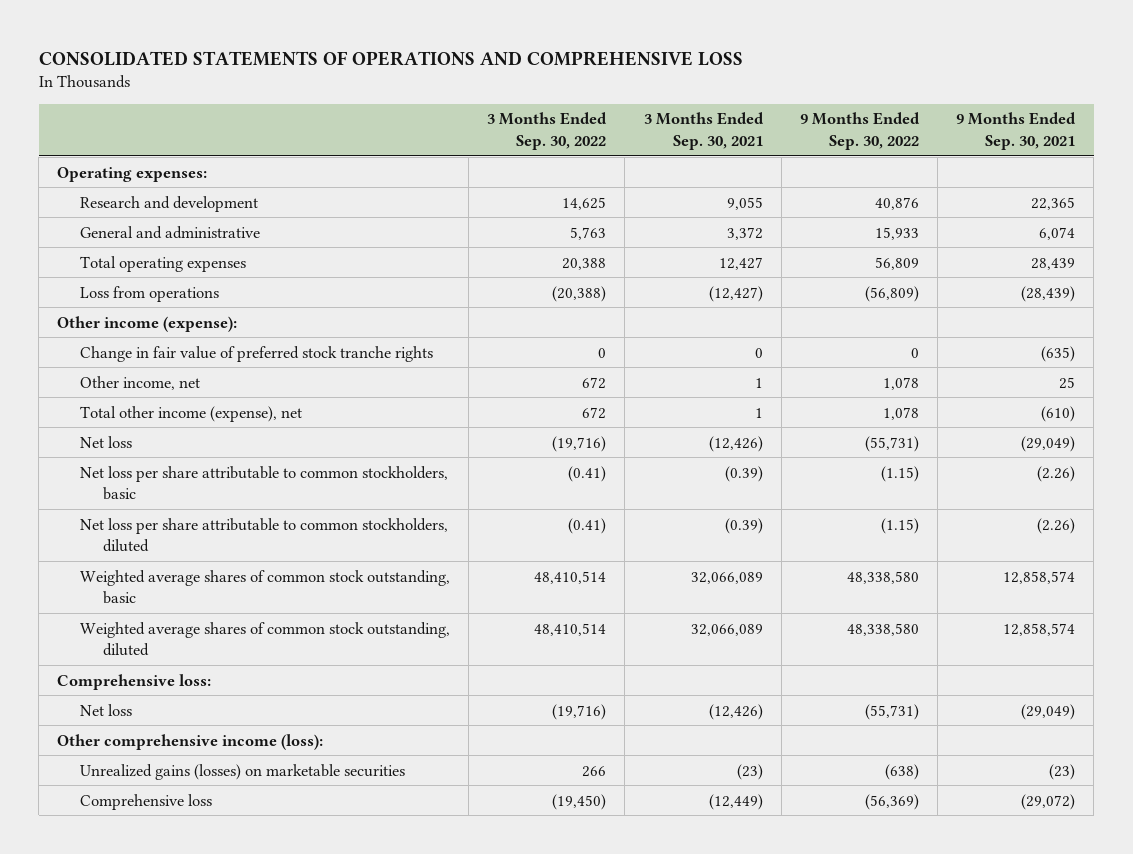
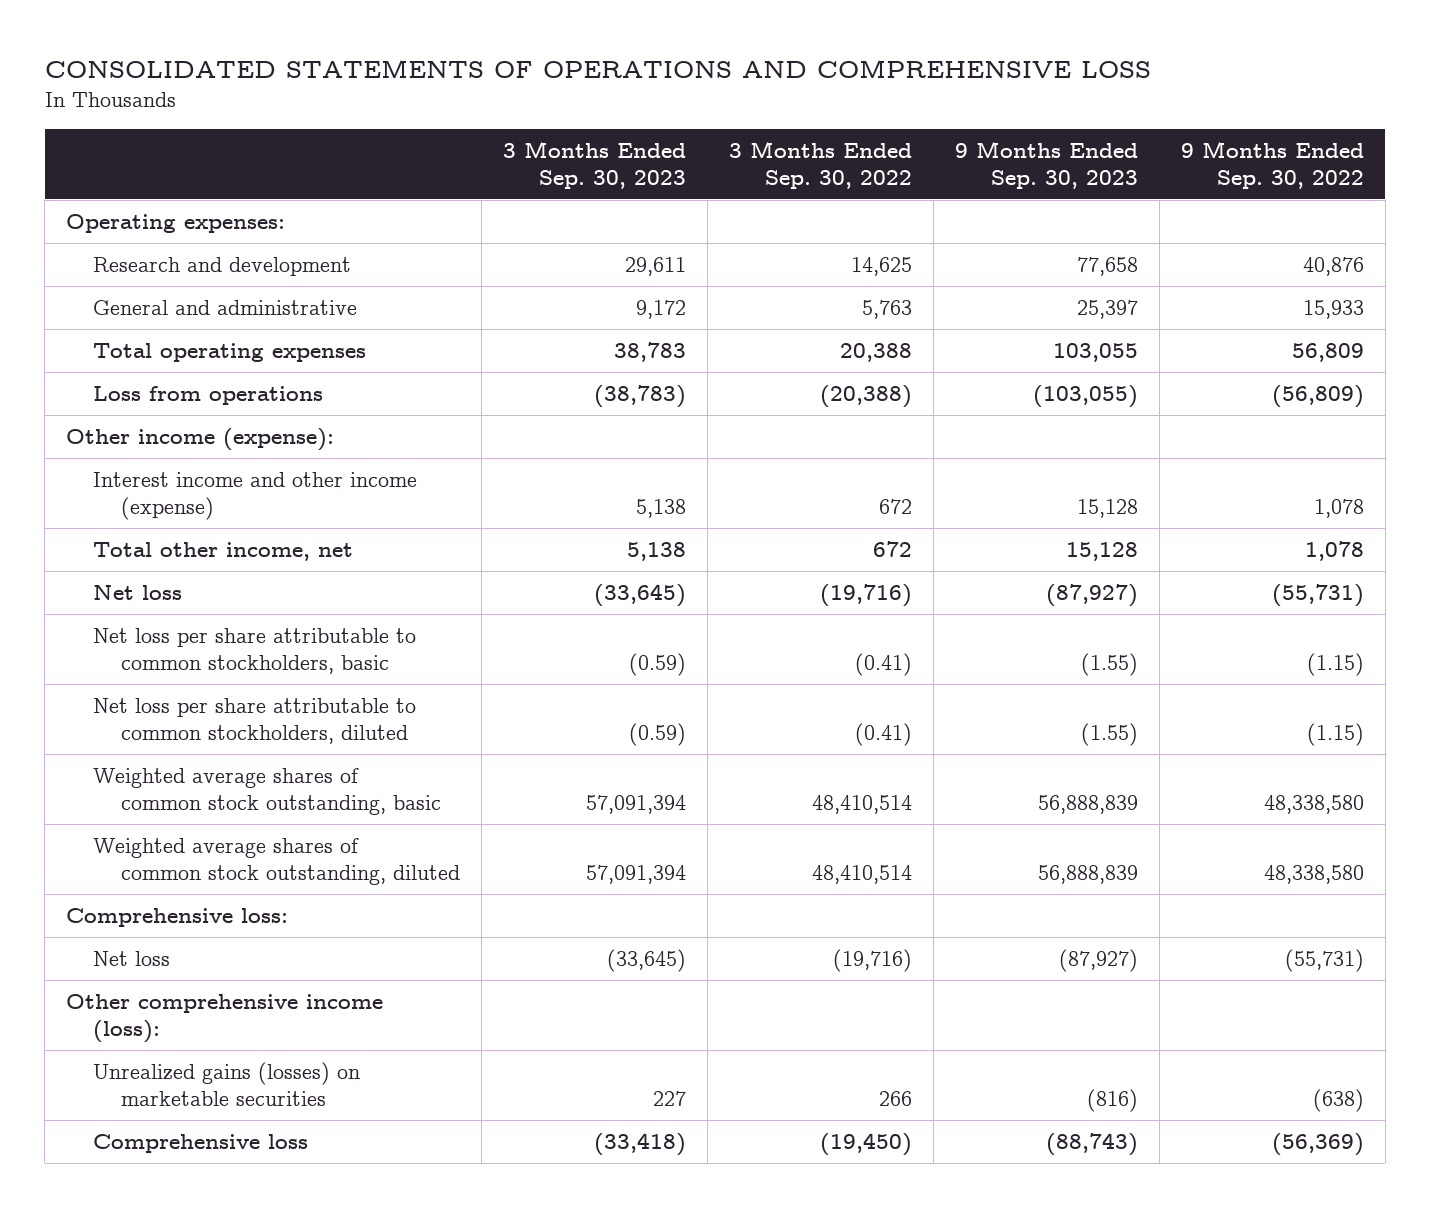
[643,112,764,150] 3 Months Ended Sep. 30, 2021 -> none
[956,112,1077,150] 9 Months Ended Sep. 30, 2021 -> none
none -> [502,140,686,189] 3 Months Ended Sep. 30, 2023
none -> [954,140,1138,189] 9 Months Ended Sep. 30, 2023
[80,345,434,362] Change in fair value of preferred stock tranche rights -> none
[80,375,201,390] Other income, net -> [93,472,418,520] Interest income and other income (expense)
[80,405,303,422] Total other income (expense), net -> [93,542,354,562] Total other income, net

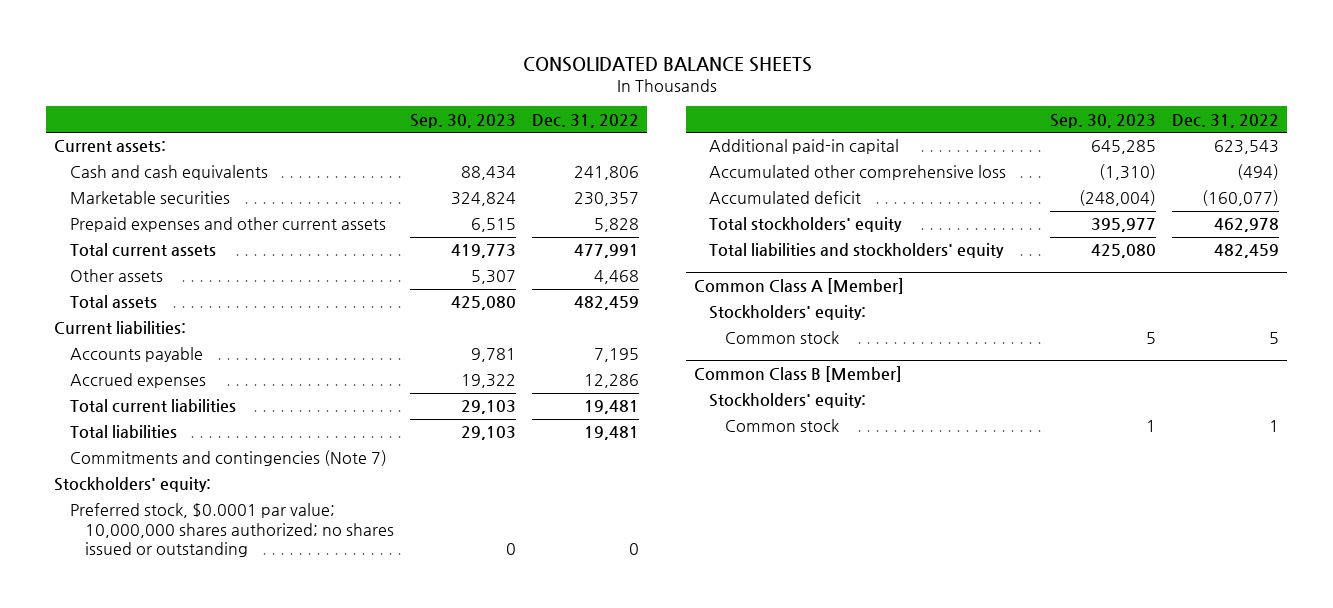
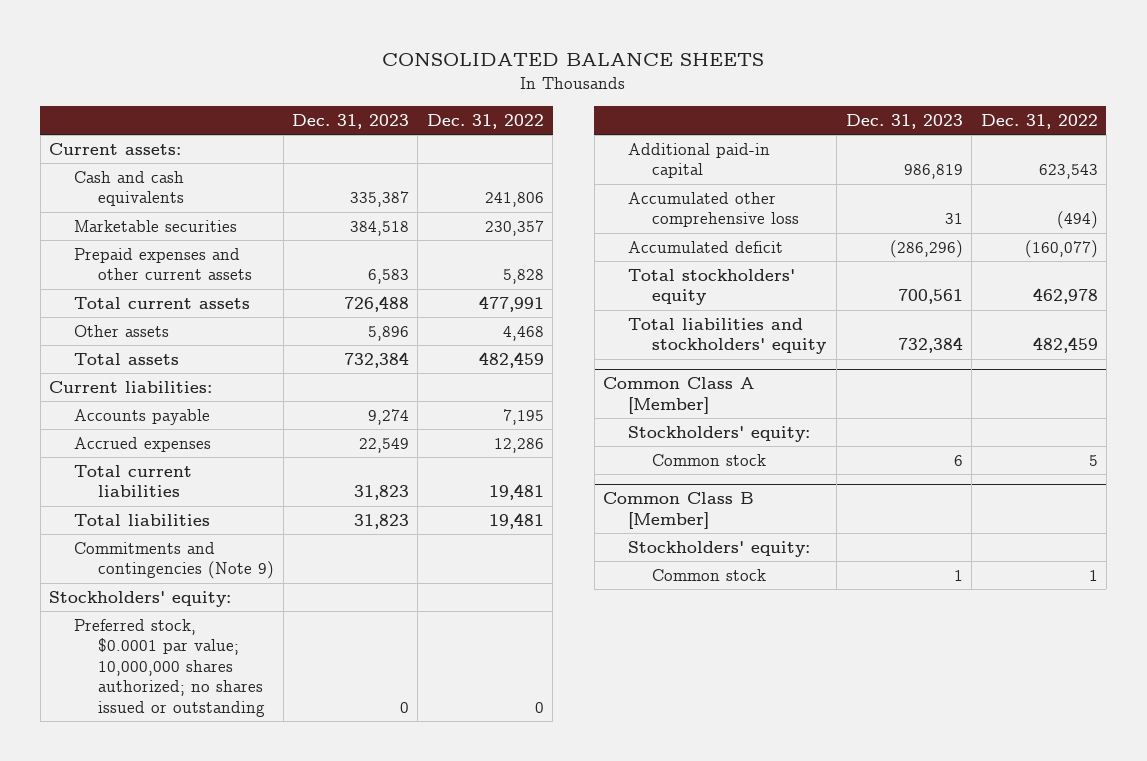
[410,113,517,128] Sep. 30, 2023 -> none
none -> [291,113,409,129] Dec. 31, 2023
[69,450,387,467] Commitments and contingencies (Note 7) -> [73,542,275,580] Commitments and contingencies (Note 9)

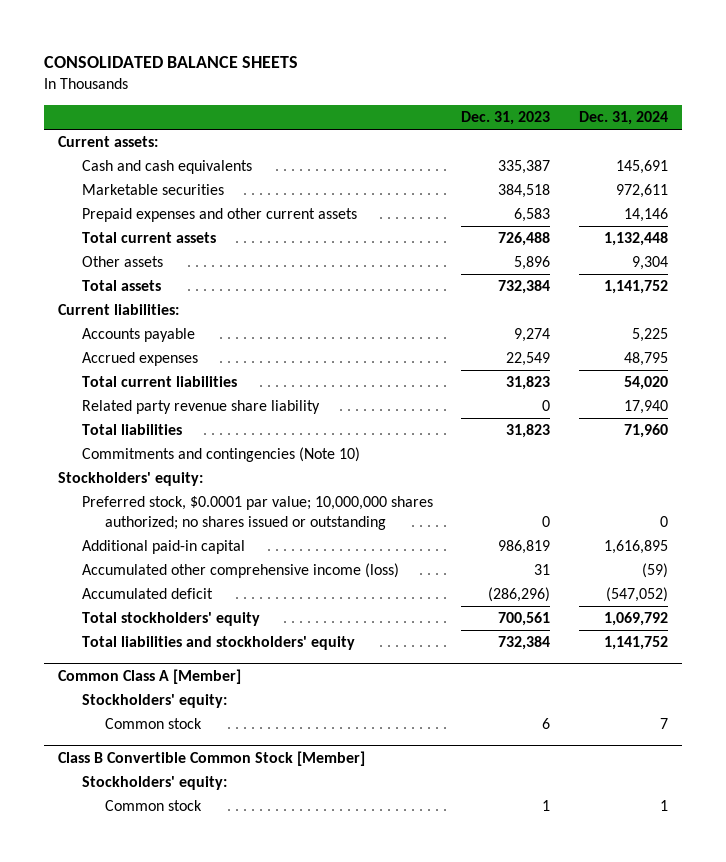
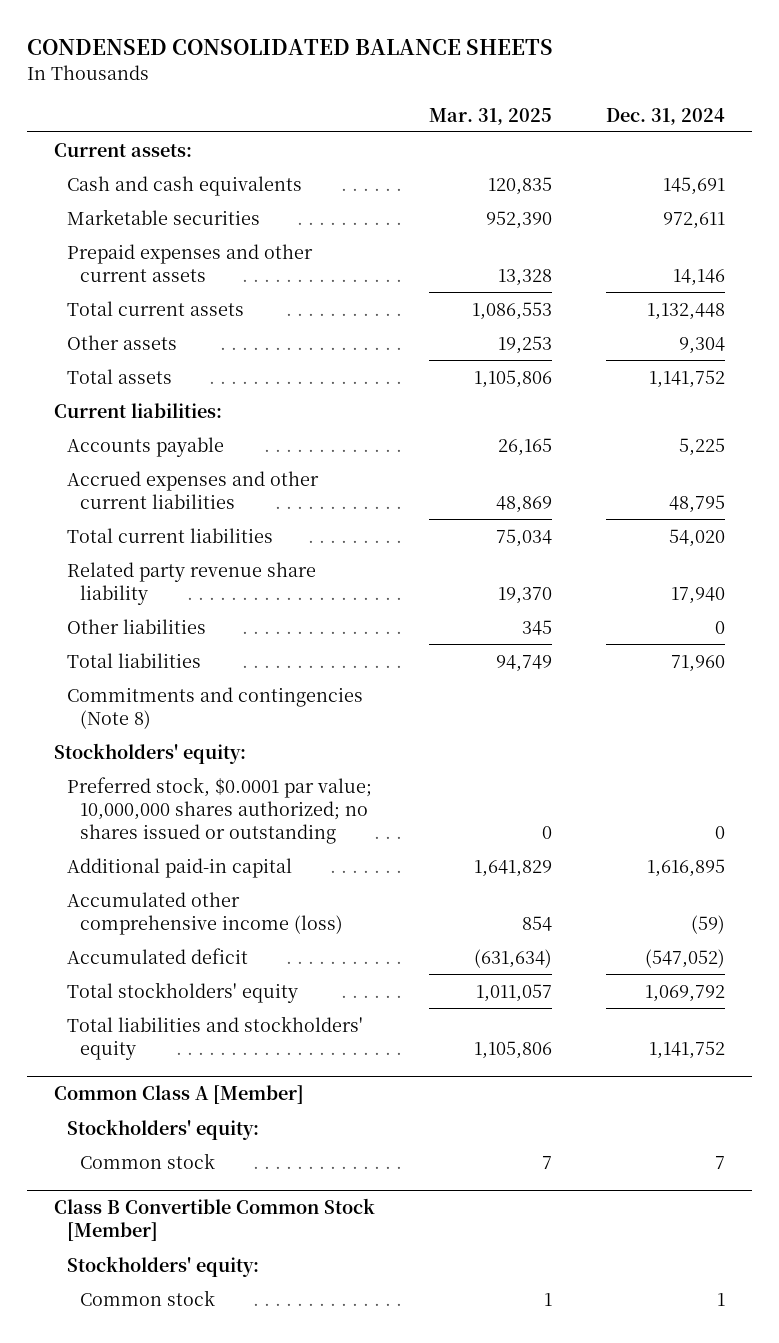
[44,56,299,69] CONSOLIDATED BALANCE SHEETS -> [26,38,553,55] CONDENSED CONSOLIDATED BALANCE SHEETS
[461,111,551,126] Dec. 31, 2023 -> none
none -> [428,107,552,125] Mar. 31, 2025
[81,352,198,367] Accrued expenses -> [66,470,319,509] Accrued expenses and other current liabilities
none -> [66,618,206,634] Other liabilities
[81,447,360,463] Commitments and contingencies (Note 10) -> [66,686,363,729] Commitments and contingencies (Note 8)

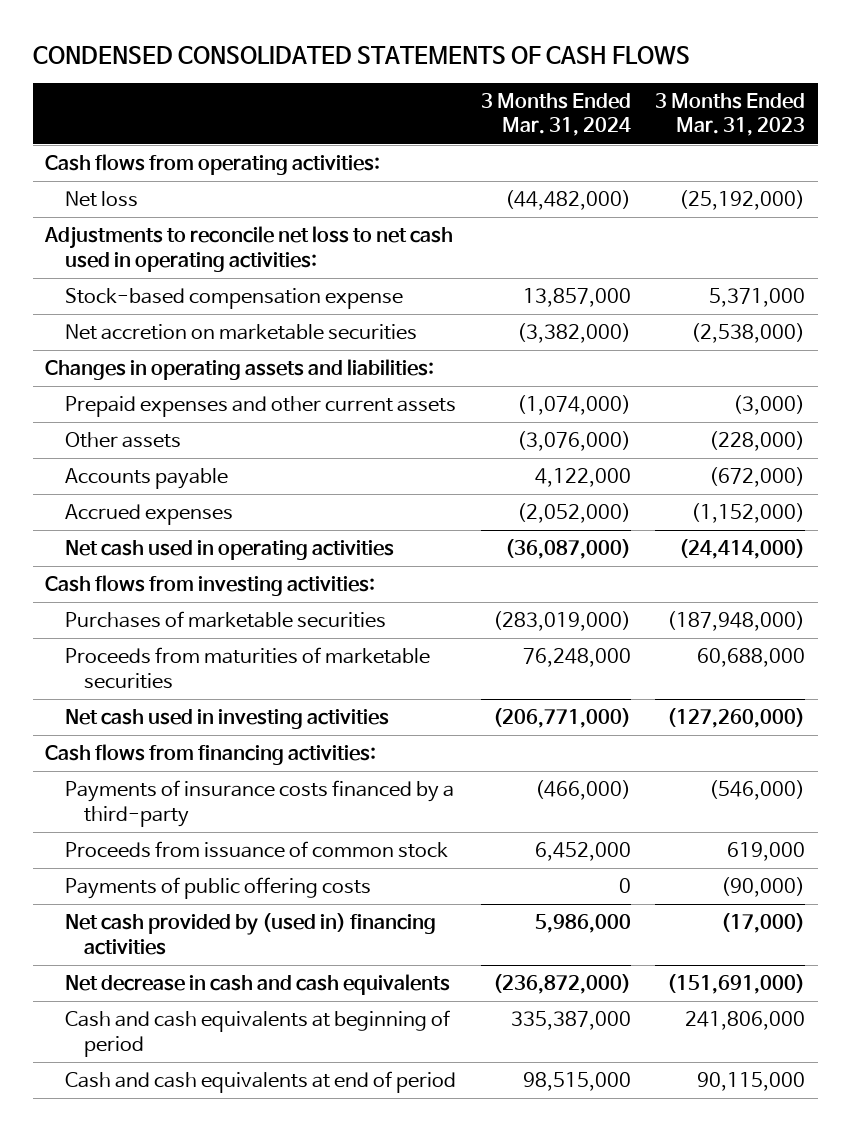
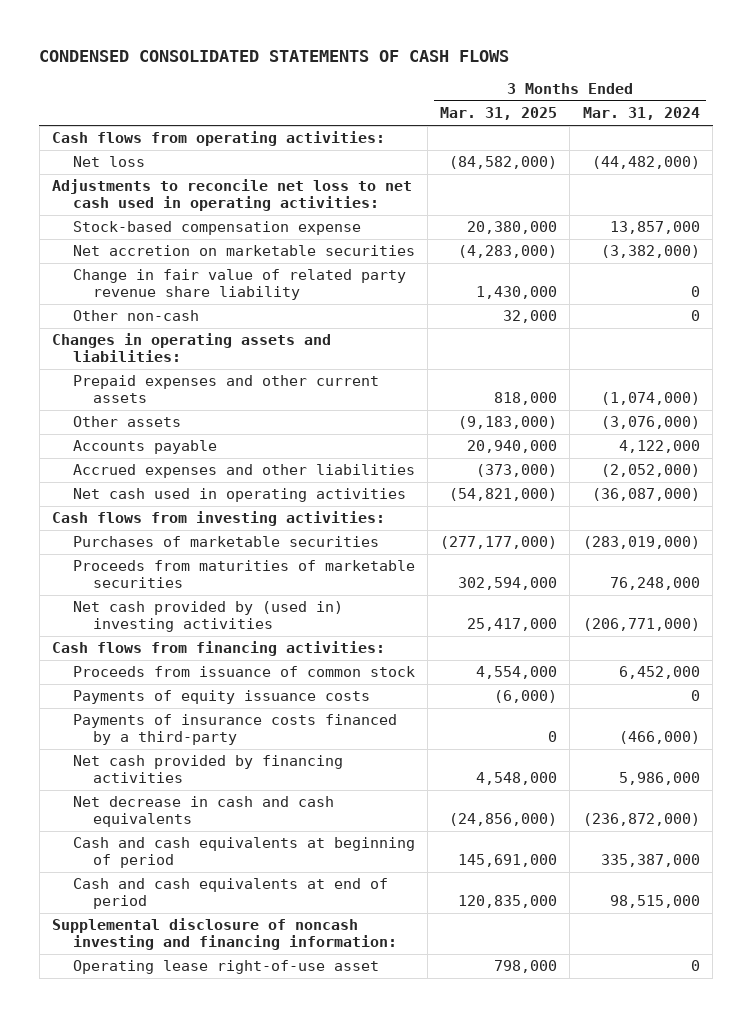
[655,93,806,137] 3 Months Ended Mar. 31, 2023 -> none
none -> [440,107,558,121] Mar. 31, 2025
none -> [72,269,406,301] Change in fair value of related party revenue share liability
none -> [72,310,199,322] Other non-cash
[64,504,233,526] Accrued expenses -> [72,464,415,479] Accrued expenses and other liabilities
[64,709,389,730] Net cash used in investing activities -> [72,601,343,633] Net cash provided by (used in) investing activities
[64,877,371,900] Payments of public offering costs -> [72,690,370,705] Payments of equity issuance costs
[64,780,454,827] Payments of insurance costs financed by a third-party -> [72,714,397,746] Payments of insurance costs financed by a third-party
[64,913,436,955] Net cash provided by (used in) financing activities -> [72,755,343,784] Net cash provided by financing activities
none -> [52,918,397,951] Supplemental disclosure of noncash investing and financing information:
none -> [72,960,379,975] Operating lease right-of-use asset

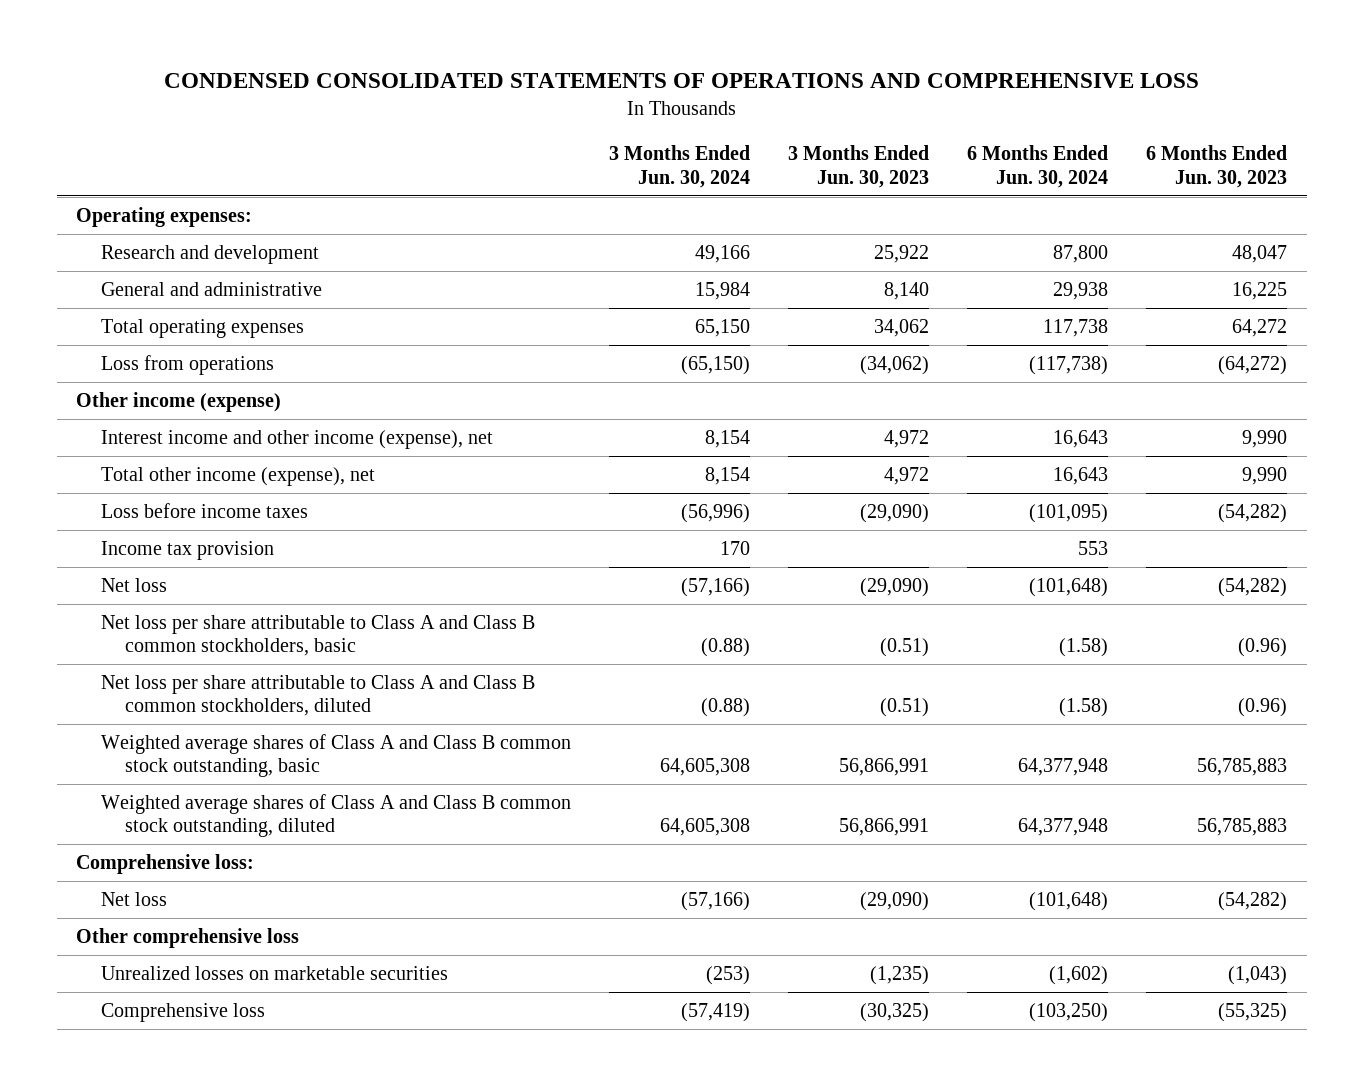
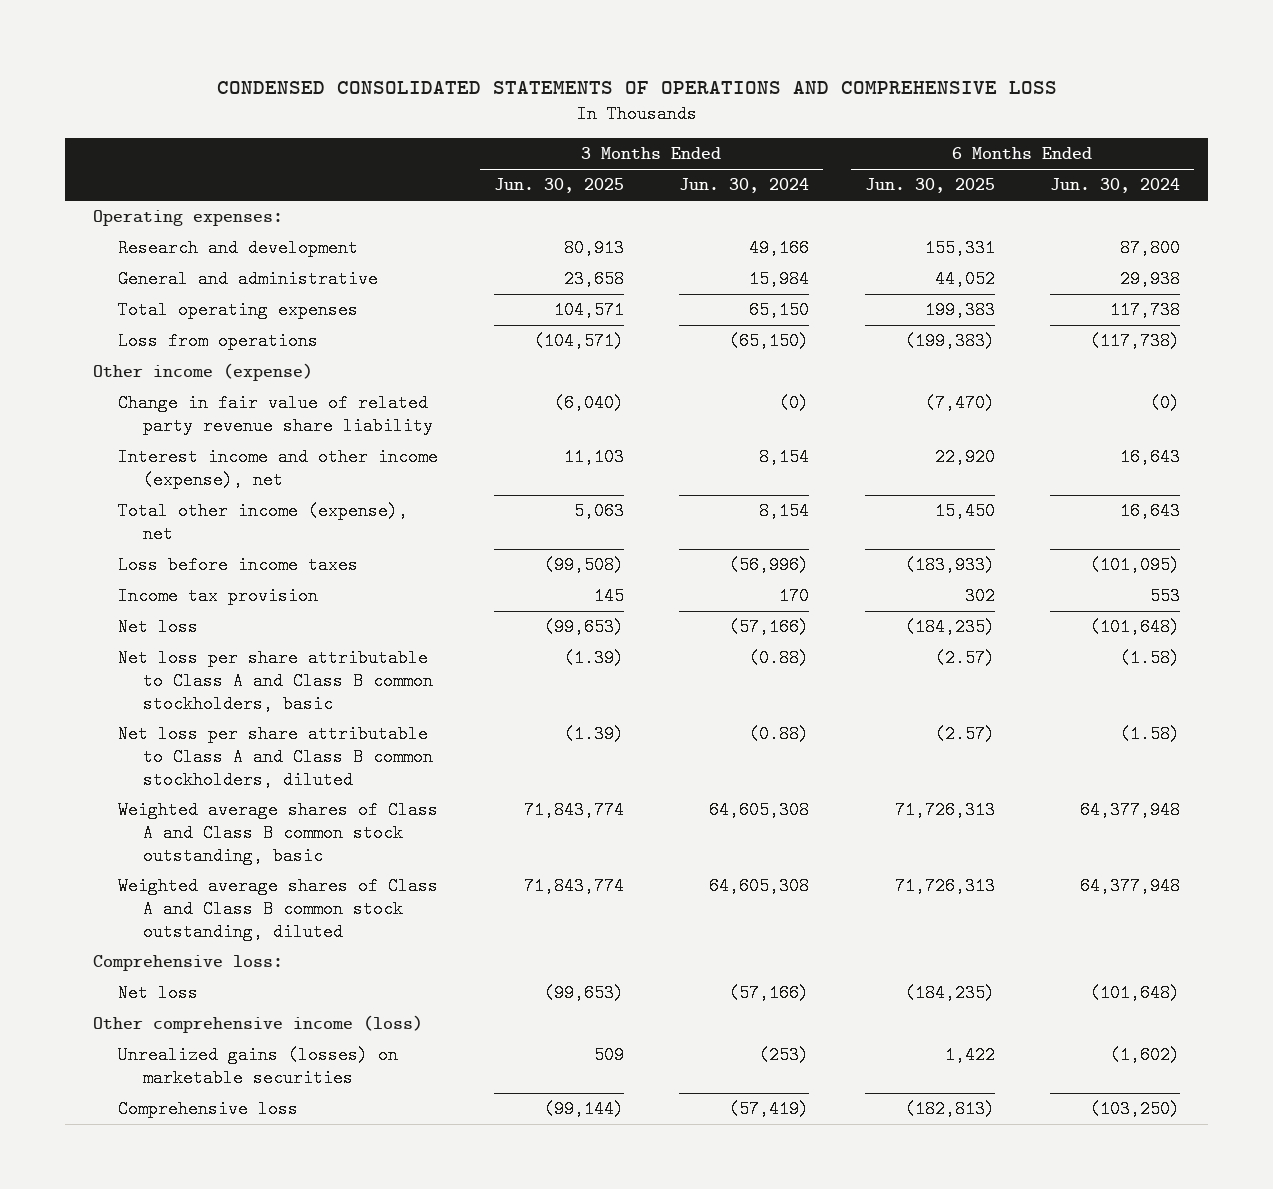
[787,145,929,189] 3 Months Ended Jun. 30, 2023 -> none
[1146,145,1288,189] 6 Months Ended Jun. 30, 2023 -> none
none -> [493,178,624,194] Jun. 30, 2025
none -> [864,178,995,194] Jun. 30, 2025
none -> [117,394,434,435] Change in fair value of related party revenue share liability
[75,927,299,948] Other comprehensive loss -> [92,1015,423,1034] Other comprehensive income (loss)
[100,965,448,980] Unrealized losses on marketable securities -> [117,1046,398,1087] Unrealized gains (losses) on marketable securities

